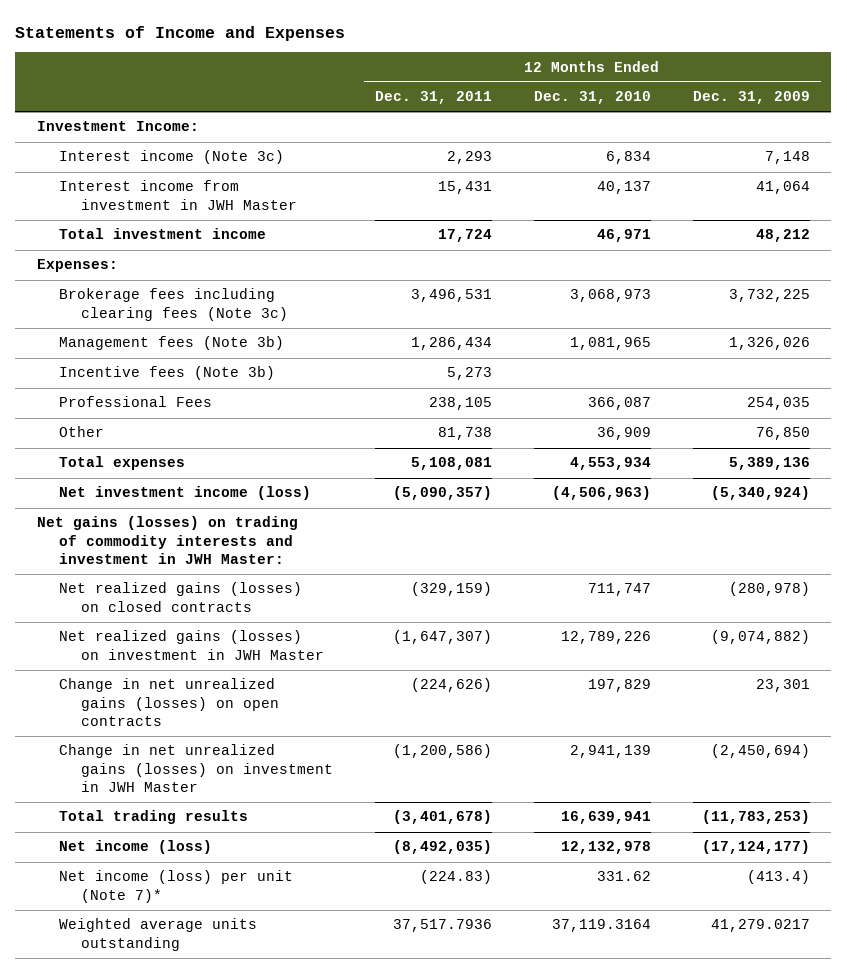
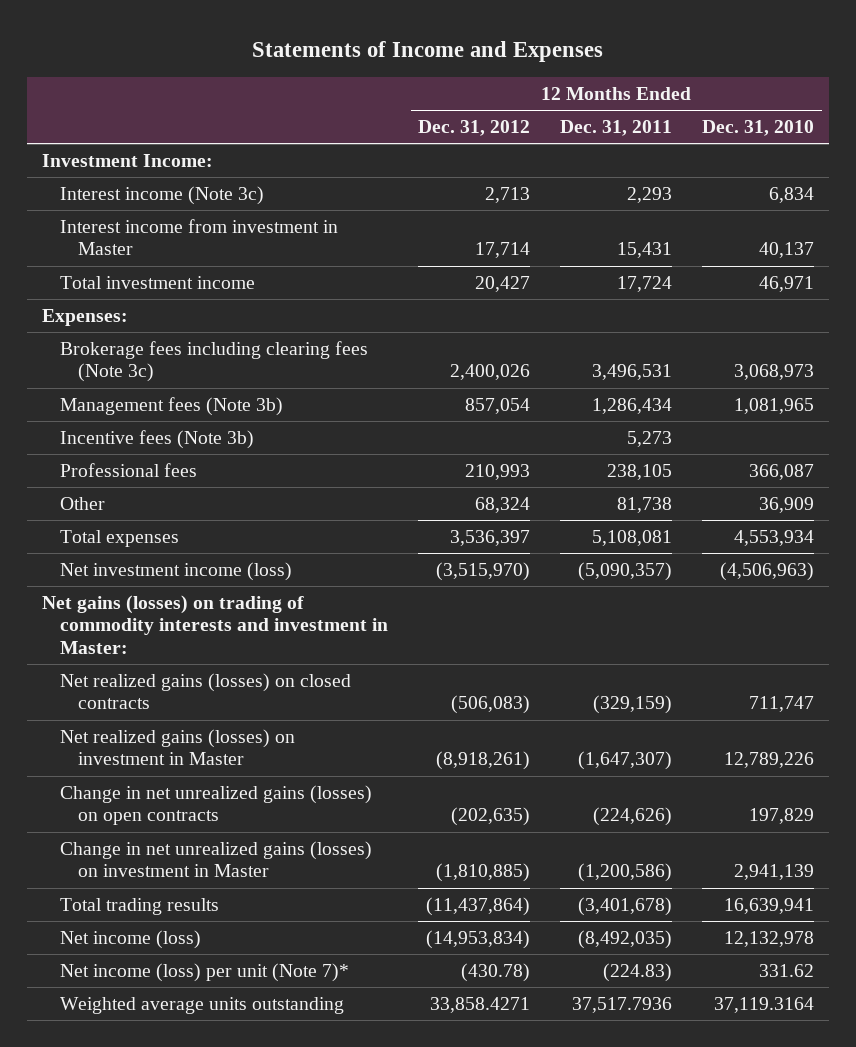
[693,91,811,105] Dec. 31, 2009 -> none
none -> [418,120,531,137] Dec. 31, 2012
[58,180,297,210] Interest income from investment in JWH Master -> [60,218,339,256] Interest income from investment in Master
[58,396,212,408] Professional Fees -> [60,462,198,477] Professional fees
[36,516,298,564] Net gains (losses) on trading of commodity interests and investment in JWH Master: -> [42,594,389,654] Net gains (losses) on trading of commodity interests and investment in Master:
[58,630,324,660] Net realized gains (losses) on investment in JWH Master -> [60,728,296,766] Net realized gains (losses) on investment in Master
[58,744,333,792] Change in net unrealized gains (losses) on investment in JWH Master -> [60,840,373,878] Change in net unrealized gains (losses) on investment in Master

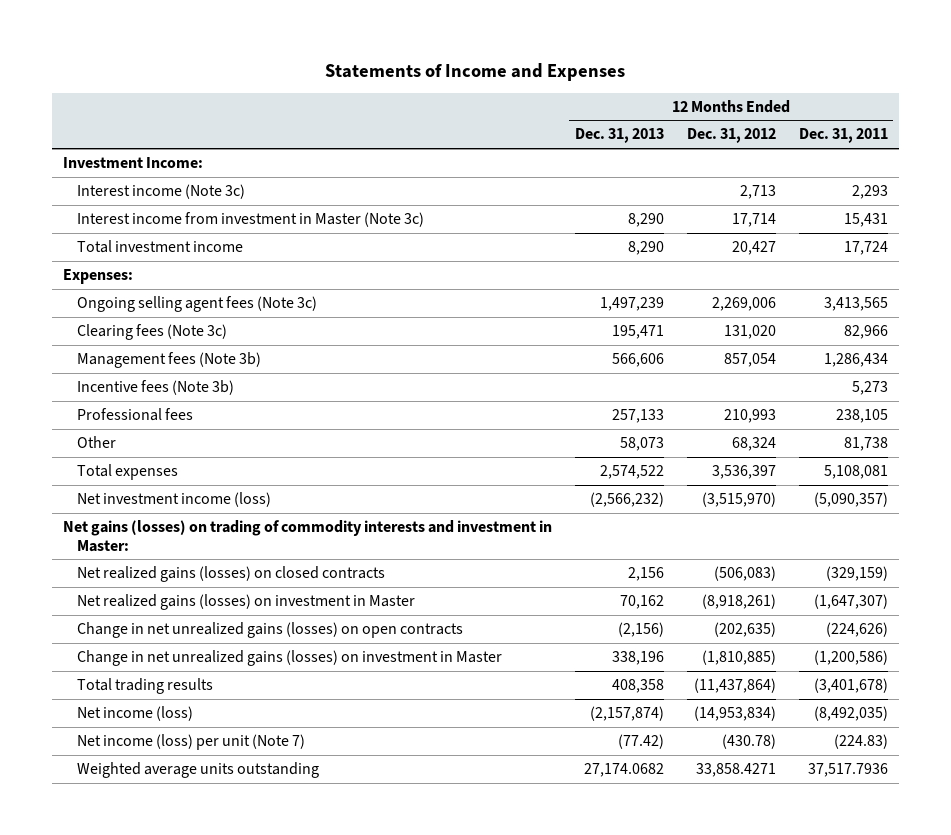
[702,120,815,137] Dec. 31, 2010 -> none
none -> [575,128,665,144] Dec. 31, 2013
[60,218,339,256] Interest income from investment in Master -> [77,212,425,228] Interest income from investment in Master (Note 3c)
none -> [77,296,318,313] Ongoing selling agent fees (Note 3c)
[60,340,369,383] Brokerage fees including clearing fees (Note 3c) -> [77,324,228,341] Clearing fees (Note 3c)
[450,364,531,381] 2,400,026 -> [723,325,776,340] 131,020
[592,364,673,381] 3,496,531 -> [843,325,888,340] 82,966
[60,962,350,982] Net income (loss) per unit (Note 7)* -> [77,734,306,751] Net income (loss) per unit (Note 7)

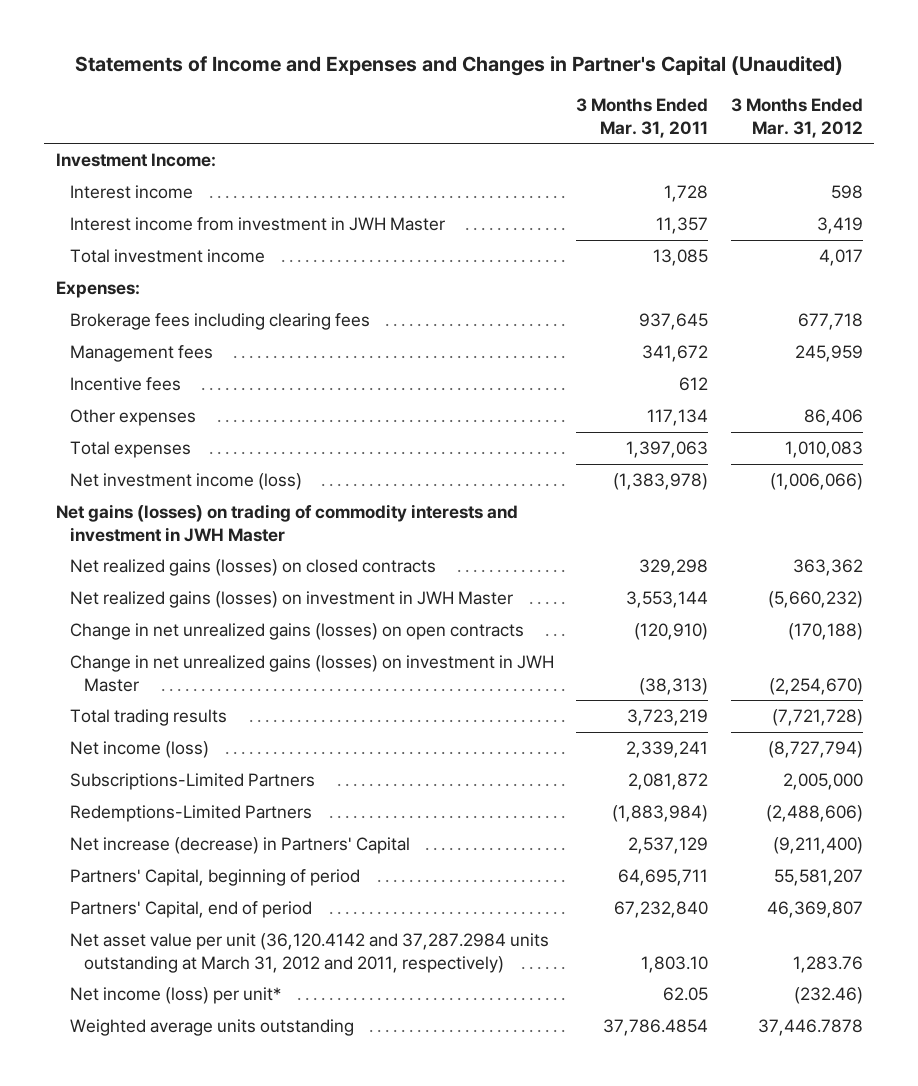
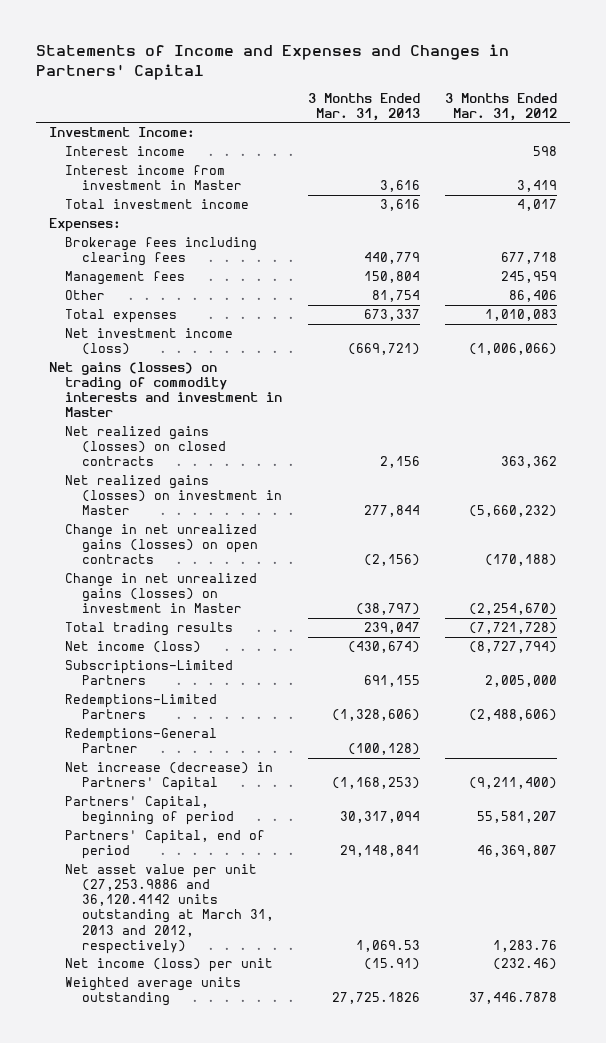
[75,56,844,77] Statements of Income and Expenses and Changes in Partner's Capital (Unaudited) -> [36,43,510,80] Statements of Income and Expenses and Changes in Partners' Capital
[576,98,709,138] 3 Months Ended Mar. 31, 2011 -> none
none -> [307,92,420,121] 3 Months Ended Mar. 31, 2013
[69,217,445,232] Interest income from investment in JWH Master -> [65,165,242,191] Interest income from investment in Master
[69,377,181,392] Incentive fees -> none
[69,409,196,427] Other expenses -> [65,290,106,301] Other
[55,504,518,542] Net gains (losses) on trading of commodity interests and investment in JWH Master -> [48,362,283,418] Net gains (losses) on trading of commodity interests and investment in Master
[69,591,513,609] Net realized gains (losses) on investment in JWH Master -> [65,475,282,516] Net realized gains (losses) on investment in Master
[69,655,554,692] Change in net unrealized gains (losses) on investment in JWH Master -> [65,573,258,614] Change in net unrealized gains (losses) on investment in Master
none -> [65,728,218,754] Redemptions-General Partner
[69,933,549,973] Net asset value per unit (36,120.4142 and 37,287.2984 units outstanding at March 31, 2012 and 2011, respectively) -> [65,864,274,954] Net asset value per unit (27,253.9886 and 36,120.4142 units outstanding at March 31, 2013 and 2012, respectively)
[69,987,281,1005] Net income (loss) per unit* -> [65,958,274,973] Net income (loss) per unit

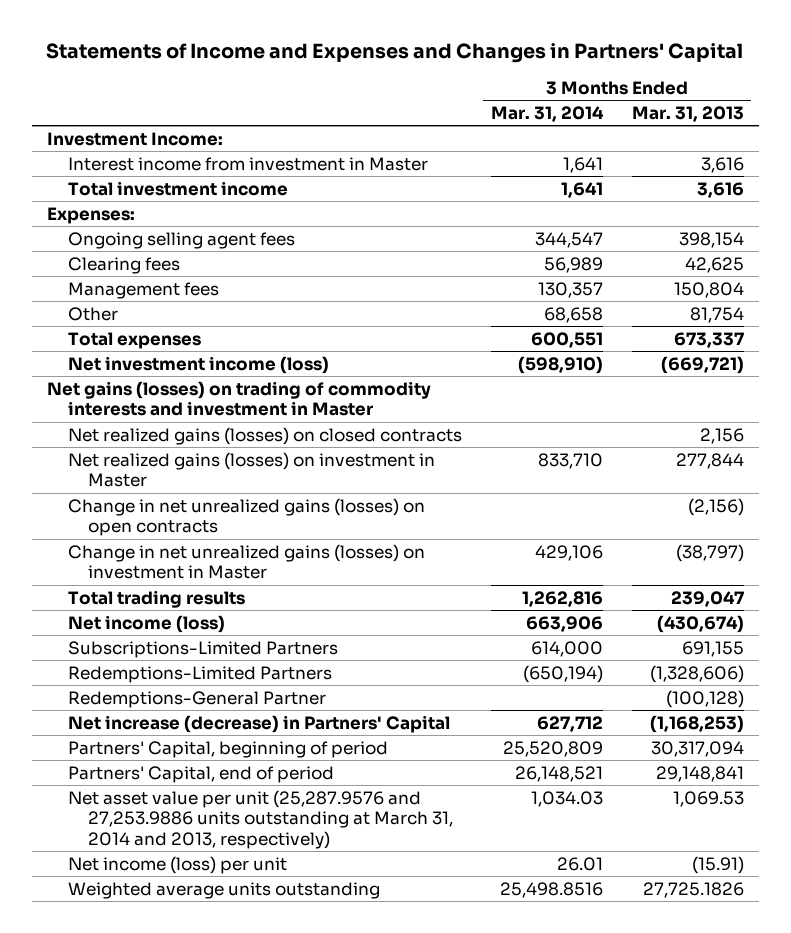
[445,92,558,121] 3 Months Ended Mar. 31, 2012 -> none
none -> [490,105,604,122] Mar. 31, 2014
[65,146,186,157] Interest income -> none
none -> [67,231,295,249] Ongoing selling agent fees
[65,237,258,267] Brokerage fees including clearing fees -> [67,256,180,274] Clearing fees
[363,252,420,265] 440,779 -> [685,256,745,273] 42,625
[65,864,274,954] Net asset value per unit (27,253.9886 and 36,120.4142 units outstanding at March 31, 2013 and 2012, respectively) -> [67,789,454,849] Net asset value per unit (25,287.9576 and 27,253.9886 units outstanding at March 31, 2014 and 2013, respectively)

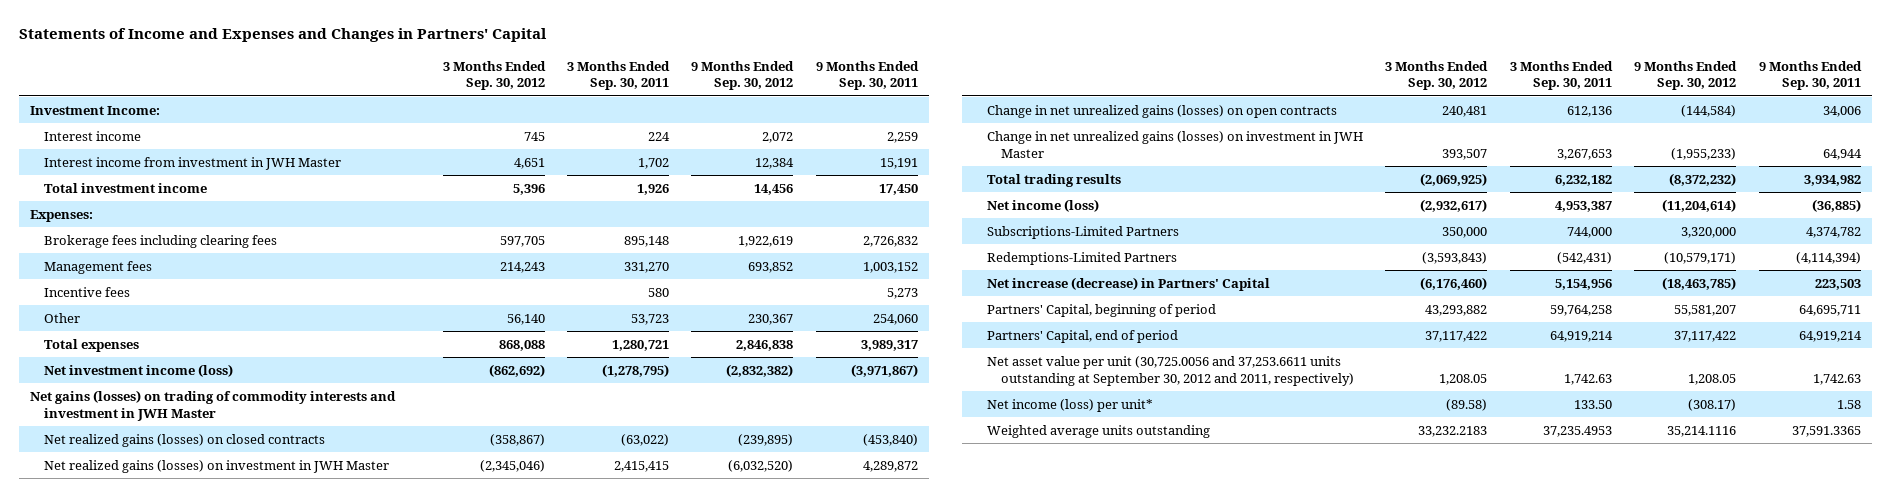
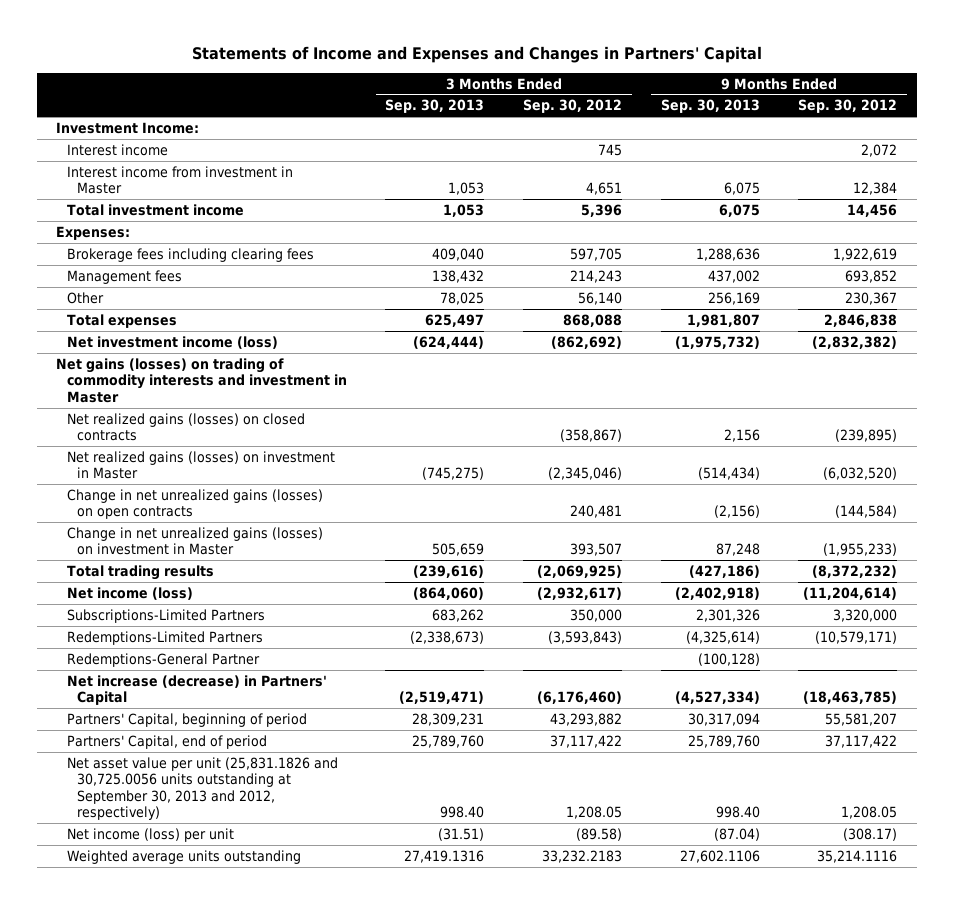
[566,60,670,91] 3 Months Ended Sep. 30, 2011 -> none
[815,60,919,91] 9 Months Ended Sep. 30, 2011 -> none
none -> [385,99,485,114] Sep. 30, 2013
none -> [660,99,760,114] Sep. 30, 2013
[44,156,342,170] Interest income from investment in JWH Master -> [66,165,293,195] Interest income from investment in Master
[44,286,131,297] Incentive fees -> none
[30,389,397,421] Net gains (losses) on trading of commodity interests and investment in JWH Master -> [56,357,347,403] Net gains (losses) on trading of commodity interests and investment in Master
[44,459,390,473] Net realized gains (losses) on investment in JWH Master -> [66,450,335,480] Net realized gains (losses) on investment in Master
[987,130,1364,158] Change in net unrealized gains (losses) on investment in JWH Master -> [66,526,323,556] Change in net unrealized gains (losses) on investment in Master
none -> [66,652,260,667] Redemptions-General Partner
[987,355,1355,386] Net asset value per unit (30,725.0056 and 37,253.6611 units outstanding at September 30, 2012 and 2011, respectively) -> [66,756,338,821] Net asset value per unit (25,831.1826 and 30,725.0056 units outstanding at September 30, 2013 and 2012, respectively)
[987,398,1154,412] Net income (loss) per unit* -> [66,827,234,842] Net income (loss) per unit

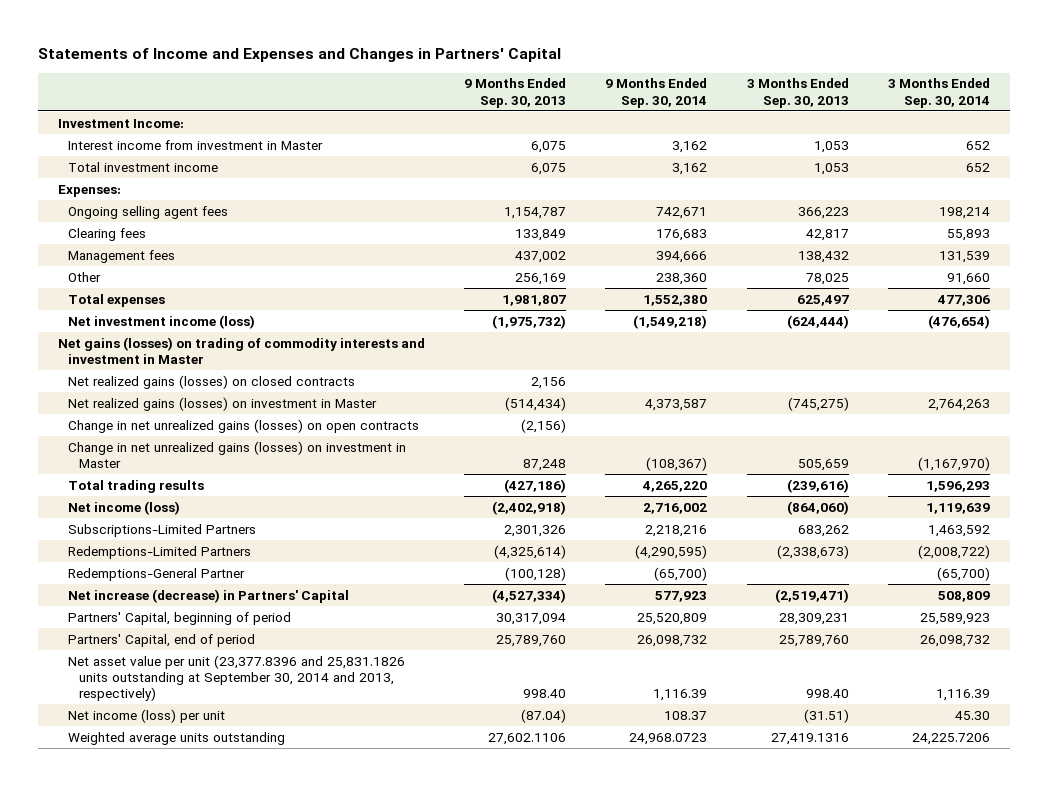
[523,99,623,114] Sep. 30, 2012 -> none
[798,99,898,114] Sep. 30, 2012 -> none
none -> [605,78,708,108] 9 Months Ended Sep. 30, 2014
none -> [888,78,991,108] 3 Months Ended Sep. 30, 2014
[66,143,168,156] Interest income -> none
none -> [68,205,229,219] Ongoing selling agent fees
[66,247,314,262] Brokerage fees including clearing fees -> [68,227,147,241] Clearing fees
[432,247,485,261] 409,040 -> [805,228,849,241] 42,817
[695,247,760,261] 1,288,636 -> [515,228,567,241] 133,849
[66,756,338,821] Net asset value per unit (25,831.1826 and 30,725.0056 units outstanding at September 30, 2013 and 2012, respectively) -> [68,654,406,702] Net asset value per unit (23,377.8396 and 25,831.1826 units outstanding at September 30, 2014 and 2013, respectively)

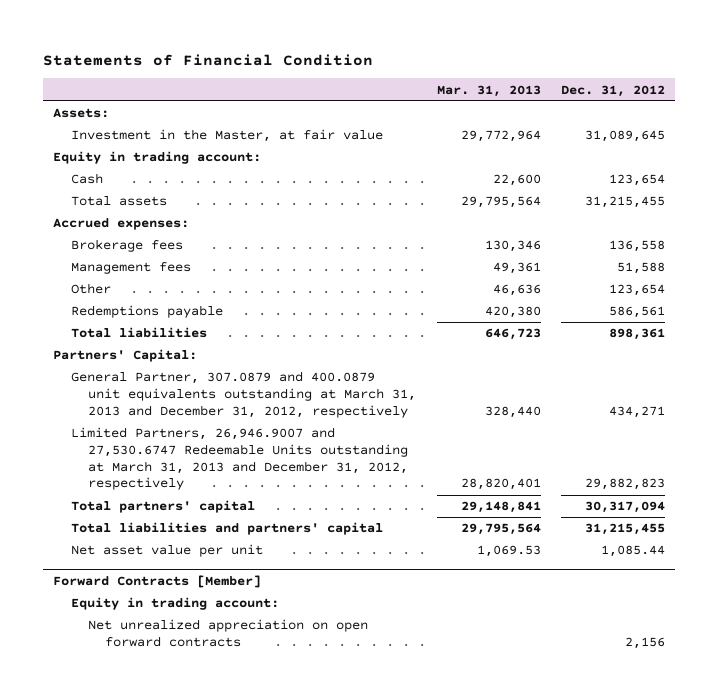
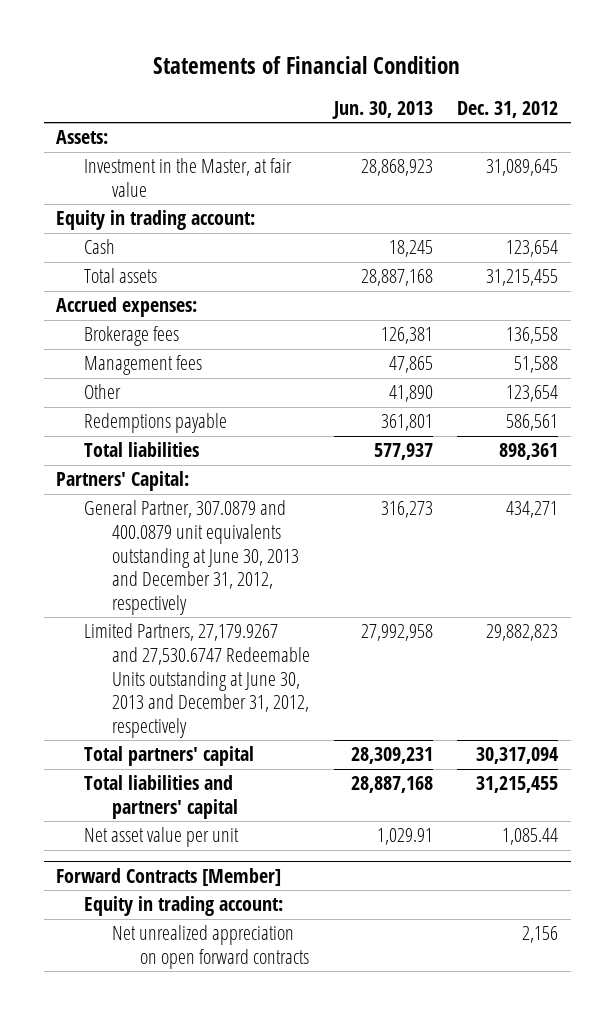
[436,84,541,97] Mar. 31, 2013 -> none
none -> [332,100,434,119] Jun. 30, 2013
[70,371,417,418] General Partner, 307.0879 and 400.0879 unit equivalents outstanding at March 31, 2013 and December 31, 2012, respectively -> [83,500,299,616] General Partner, 307.0879 and 400.0879 unit equivalents outstanding at June 30, 2013 and December 31, 2012, respectively
[70,427,409,491] Limited Partners, 26,946.9007 and 27,530.6747 Redeemable Units outstanding at March 31, 2013 and December 31, 2012, respectively -> [83,623,310,739] Limited Partners, 27,179.9267 and 27,530.6747 Redeemable Units outstanding at June 30, 2013 and December 31, 2012, respectively

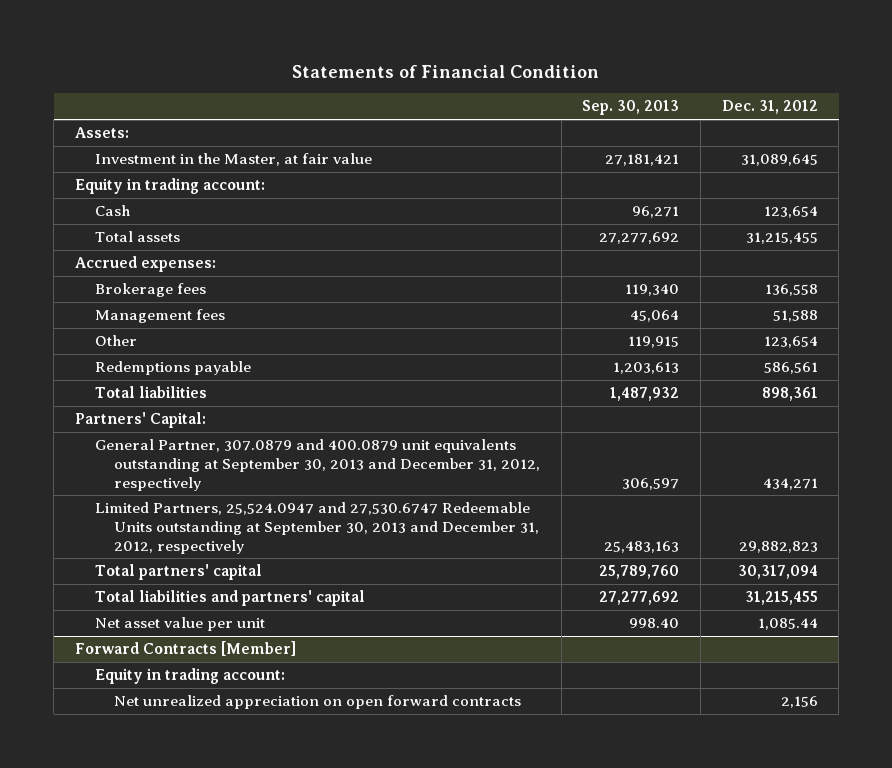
[332,100,434,119] Jun. 30, 2013 -> none
none -> [582,100,680,116] Sep. 30, 2013
[83,500,299,616] General Partner, 307.0879 and 400.0879 unit equivalents outstanding at June 30, 2013 and December 31, 2012, respectively -> [94,439,541,491] General Partner, 307.0879 and 400.0879 unit equivalents outstanding at September 30, 2013 and December 31, 2012, respectively
[83,623,310,739] Limited Partners, 27,179.9267 and 27,530.6747 Redeemable Units outstanding at June 30, 2013 and December 31, 2012, respectively -> [94,502,540,554] Limited Partners, 25,524.0947 and 27,530.6747 Redeemable Units outstanding at September 30, 2013 and December 31, 2012, respectively

